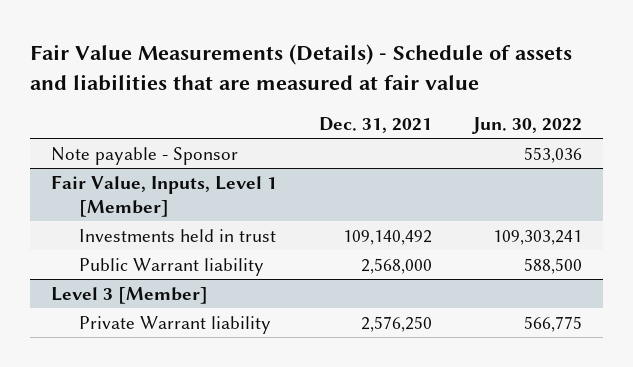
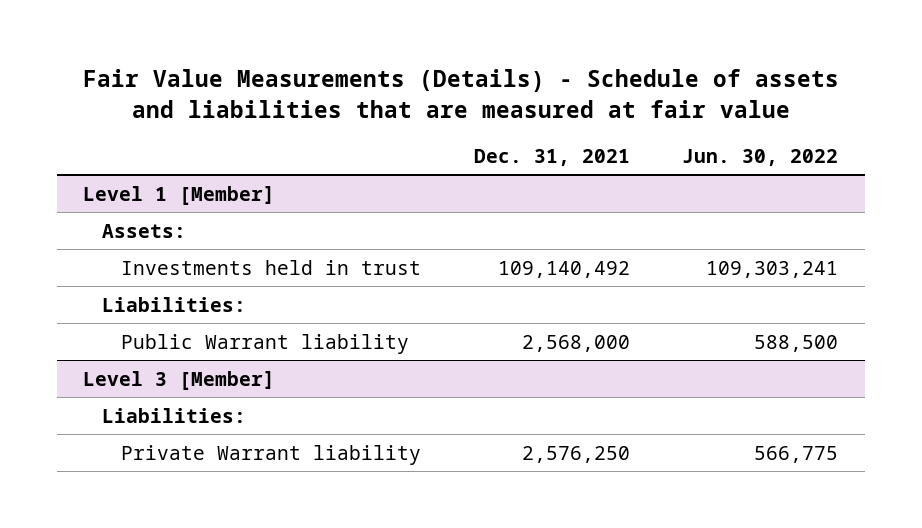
[51,146,239,165] Note payable - Sponsor -> none
[51,174,278,217] Fair Value, Inputs, Level 1 [Member] -> [83,185,276,205] Level 1 [Member]
none -> [102,223,187,238] Assets:
none -> [102,296,247,312] Liabilities:
none -> [102,407,247,423] Liabilities:

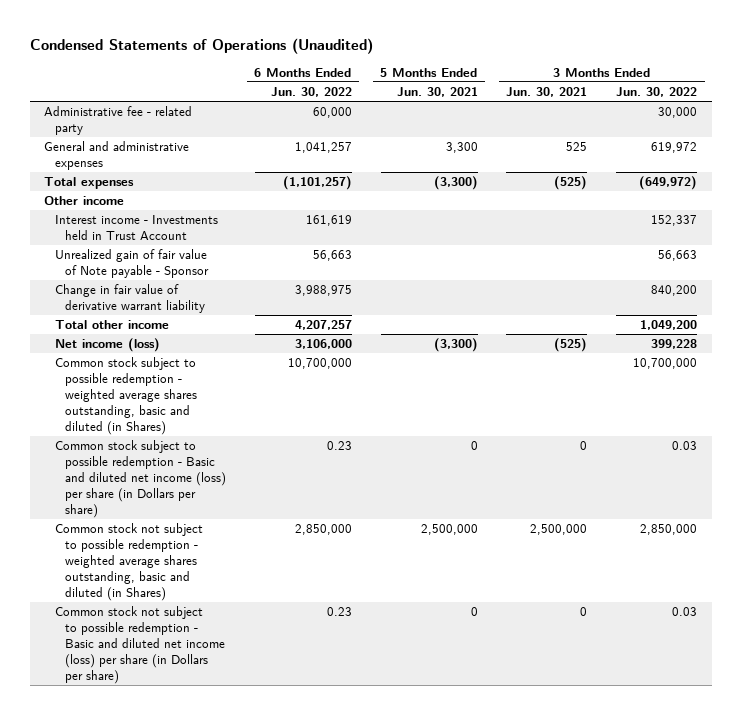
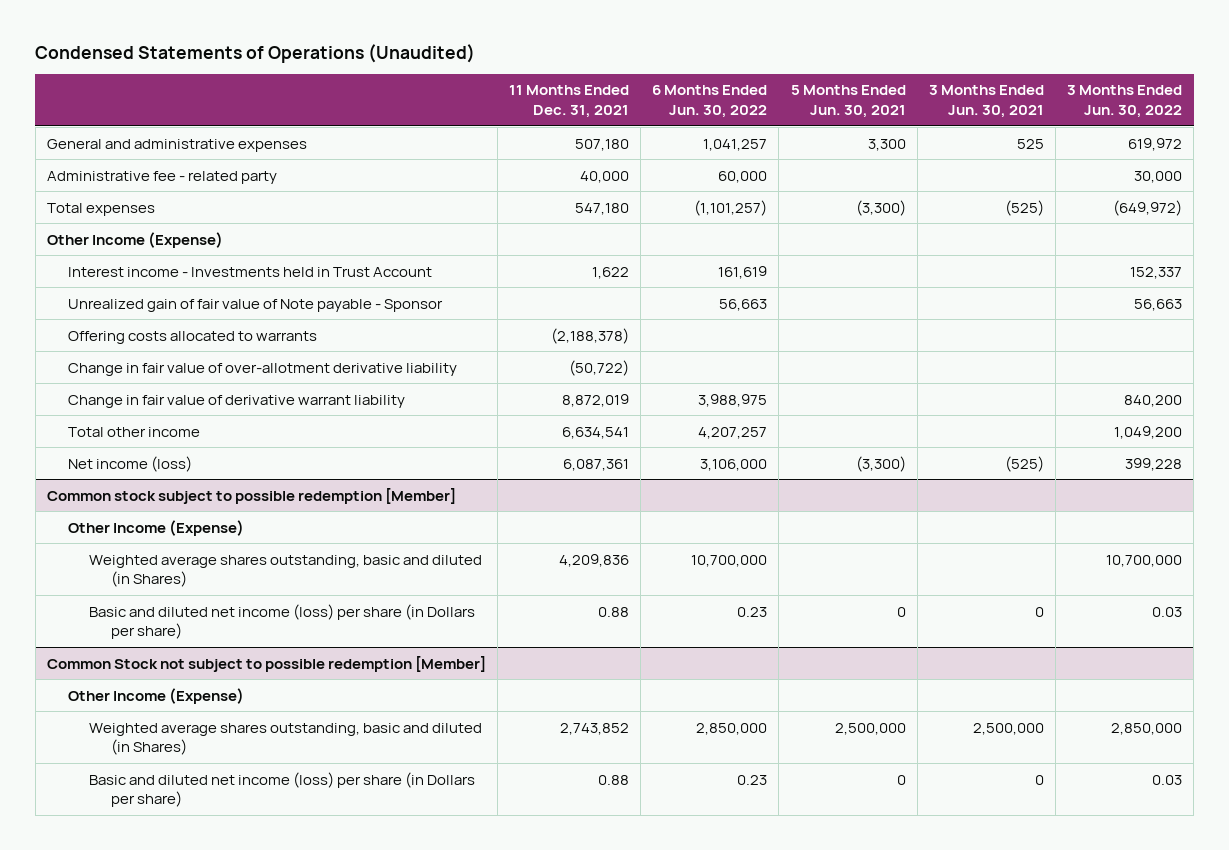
none -> [508,85,629,119] 11 Months Ended Dec. 31, 2021
[44,106,193,136] Administrative fee - related party -> [46,170,277,184] Administrative fee - related party
[44,196,125,206] Other income -> [46,231,223,248] Other Income (Expense)
none -> [68,330,318,344] Offering costs allocated to warrants
none -> [68,362,458,376] Change in fair value of over-allotment derivative liability
none -> [46,487,456,504] Common stock subject to possible redemption [Member]
none -> [68,519,245,536] Other Income (Expense)
[54,357,197,435] Common stock subject to possible redemption - weighted average shares outstanding, basic and diluted (in Shares) -> [89,554,483,588] Weighted average shares outstanding, basic and diluted (in Shares)
[54,440,226,518] Common stock subject to possible redemption - Basic and diluted net income (loss) per share (in Dollars per share) -> [89,603,476,640] Basic and diluted net income (loss) per share (in Dollars per share)
none -> [46,655,486,672] Common Stock not subject to possible redemption [Member]
none -> [68,687,245,704] Other Income (Expense)
[54,523,203,601] Common stock not subject to possible redemption - weighted average shares outstanding, basic and diluted (in Shares) -> [89,722,483,756] Weighted average shares outstanding, basic and diluted (in Shares)
[54,606,225,684] Common stock not subject to possible redemption - Basic and diluted net income (loss) per share (in Dollars per share) -> [89,771,476,808] Basic and diluted net income (loss) per share (in Dollars per share)

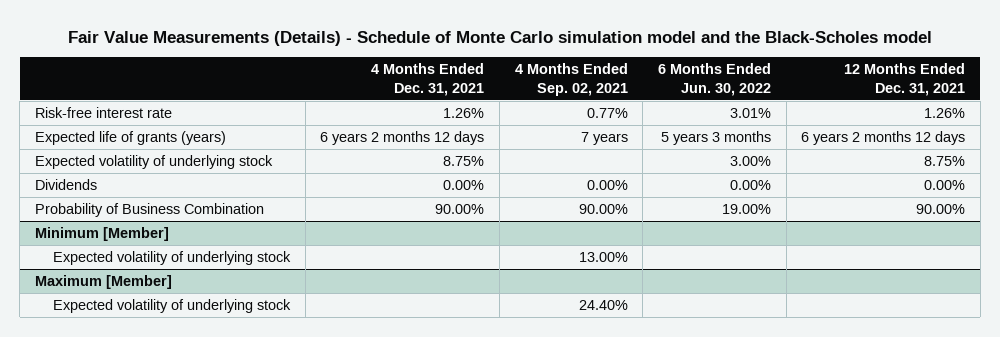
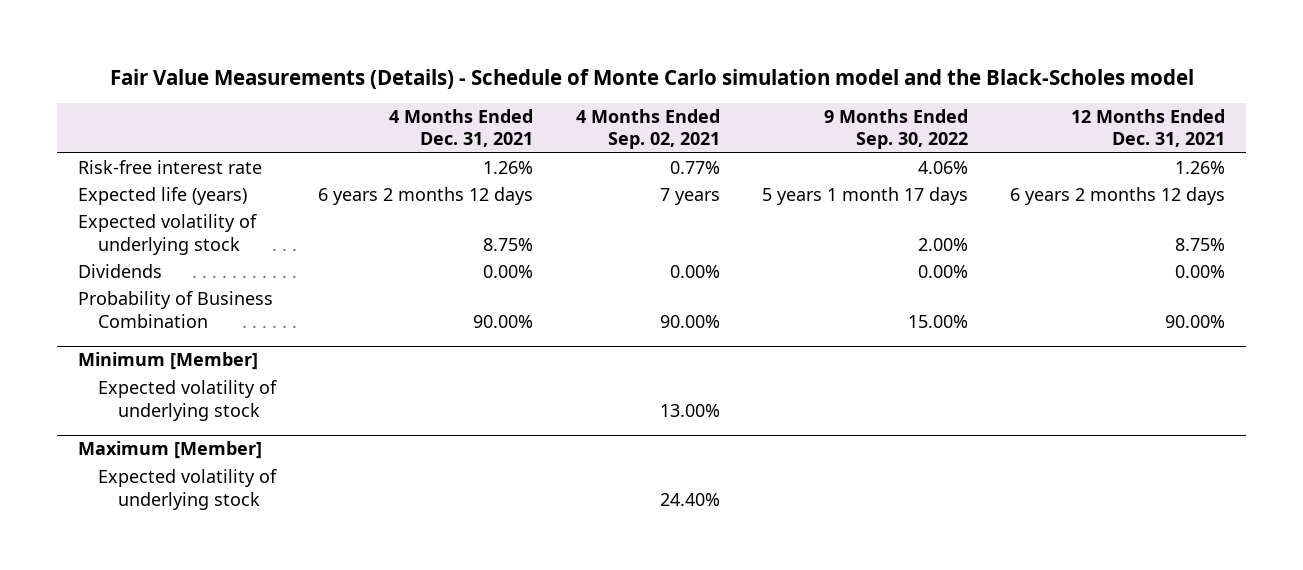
[657,63,771,96] 6 Months Ended Jun. 30, 2022 -> none
none -> [823,108,968,150] 9 Months Ended Sep. 30, 2022
[34,131,226,146] Expected life of grants (years) -> [78,187,248,206] Expected life (years)

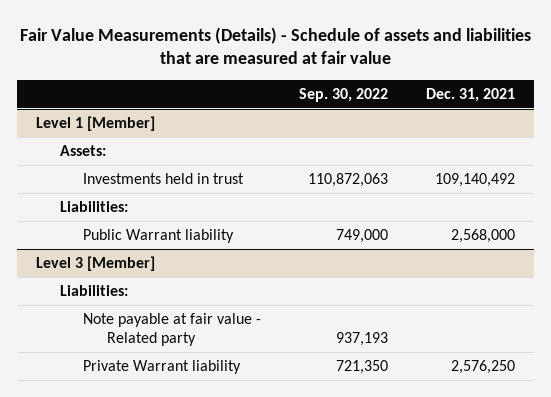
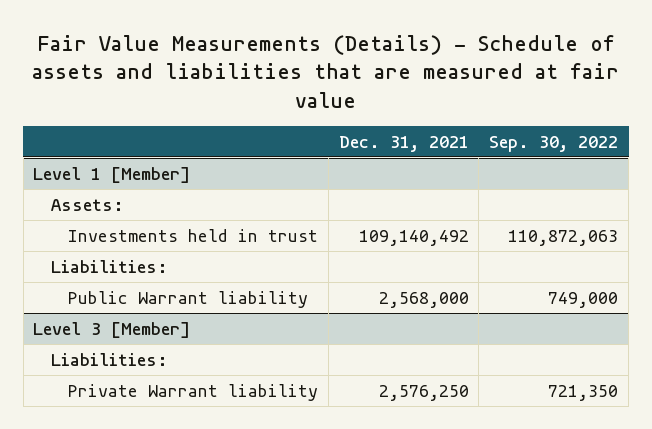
[83,312,262,346] Note payable at fair value - Related party -> none

